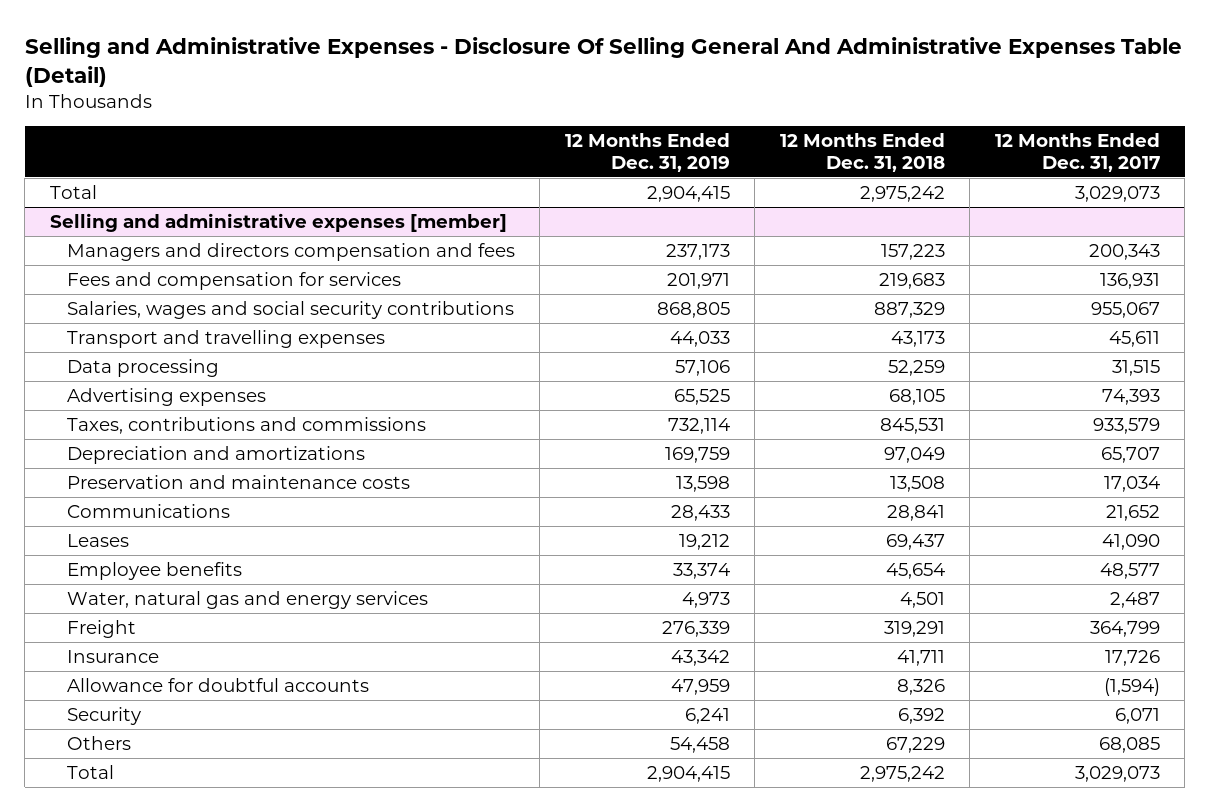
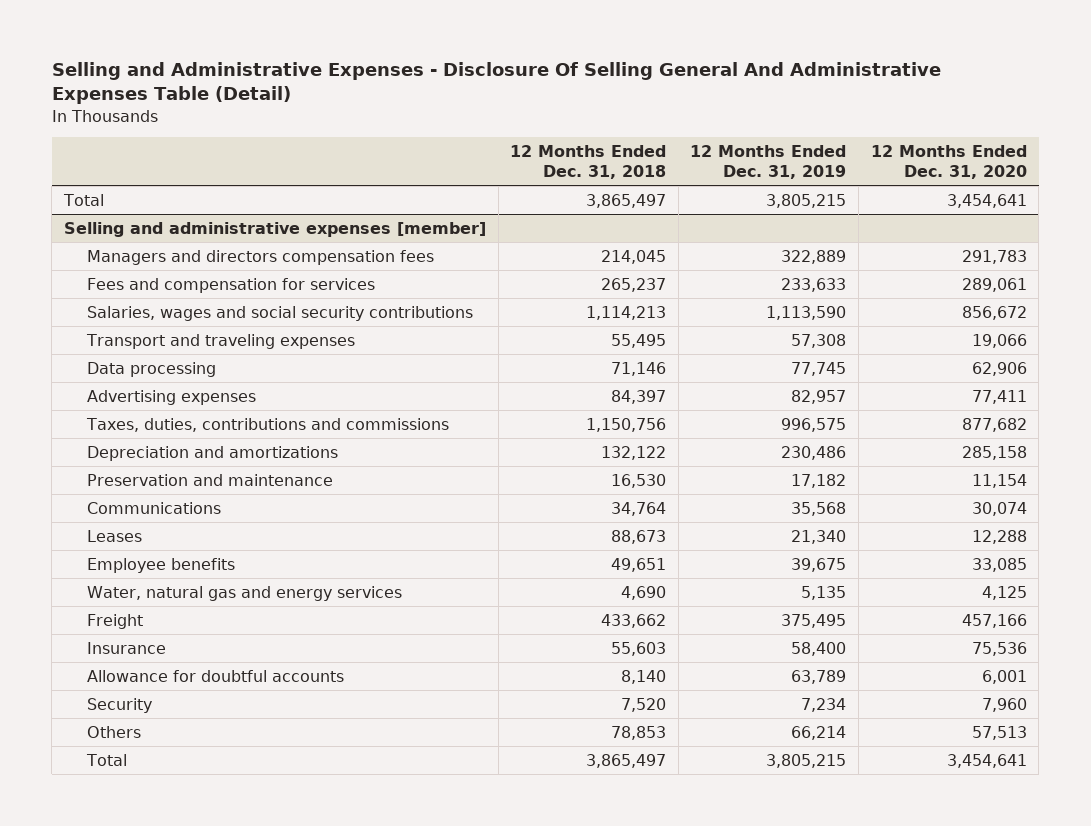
[994,133,1160,172] 12 Months Ended Dec. 31, 2017 -> none
none -> [870,144,1027,179] 12 Months Ended Dec. 31, 2020
[646,185,730,202] 2,904,415 -> [766,193,847,208] 3,805,215
[859,185,945,202] 2,975,242 -> [586,193,667,208] 3,865,497
[66,242,515,261] Managers and directors compensation and fees -> [87,249,435,265] Managers and directors compensation fees
[665,243,730,260] 237,173 -> [781,249,847,264] 322,889
[880,243,945,260] 157,223 -> [601,249,667,264] 214,045
[666,272,730,289] 201,971 -> [781,277,847,292] 233,633
[878,272,945,289] 219,683 -> [601,277,667,292] 265,237
[656,301,730,318] 868,805 -> [766,305,847,320] 1,113,590
[873,301,945,318] 887,329 -> [586,305,667,320] 1,114,213
[66,329,385,348] Transport and travelling expenses -> [86,333,356,349] Transport and traveling expenses
[669,330,730,347] 44,033 -> [791,333,847,348] 57,308
[890,330,945,347] 43,173 -> [611,333,667,348] 55,495
[674,359,730,376] 57,106 -> [791,361,847,376] 77,745
[887,359,945,376] 52,259 -> [611,361,667,376] 71,146
[673,388,730,405] 65,525 -> [791,389,847,404] 82,957
[888,388,945,405] 68,105 -> [611,389,667,404] 84,397
[66,416,426,434] Taxes, contributions and commissions -> [86,417,450,432] Taxes, duties, contributions and commissions
[667,417,730,434] 732,114 -> [781,417,847,432] 996,575
[879,417,945,434] 845,531 -> [586,417,667,432] 1,150,756
[664,446,730,463] 169,759 -> [781,445,847,460] 230,486
[883,446,945,463] 97,049 -> [601,445,667,460] 132,122
[66,474,410,489] Preservation and maintenance costs -> [87,473,334,486] Preservation and maintenance
[675,475,730,492] 13,598 -> [791,473,847,488] 17,182
[889,475,945,492] 13,508 -> [611,473,667,488] 16,530
[670,504,730,521] 28,433 -> [791,501,847,516] 35,568
[886,504,945,521] 28,841 -> [611,501,667,516] 34,764
[678,533,730,550] 19,212 -> [791,529,847,544] 21,340
[885,533,945,550] 69,437 -> [611,529,667,544] 88,673
[672,562,730,579] 33,374 -> [791,557,847,572] 39,675
[885,562,945,579] 45,654 -> [611,557,667,572] 49,651
[681,591,730,608] 4,973 -> [801,585,847,600] 5,135
[899,591,945,608] 4,501 -> [621,585,667,600] 4,690
[661,620,730,637] 276,339 -> [781,613,847,628] 375,495
[883,620,945,637] 319,291 -> [601,613,667,628] 433,662
[670,649,730,666] 43,342 -> [791,641,847,656] 58,400
[896,649,945,666] 41,711 -> [611,641,667,656] 55,603
[670,678,730,695] 47,959 -> [791,669,847,684] 63,789
[896,678,945,695] 8,326 -> [621,669,667,684] 8,140
[684,707,730,724] 6,241 -> [801,697,847,712] 7,234
[897,707,945,724] 6,392 -> [621,697,667,712] 7,520
[669,736,730,753] 54,458 -> [791,725,847,740] 66,214
[885,736,945,753] 67,229 -> [611,725,667,740] 78,853
[646,765,730,782] 2,904,415 -> [766,753,847,768] 3,805,215
[859,765,945,782] 2,975,242 -> [586,753,667,768] 3,865,497

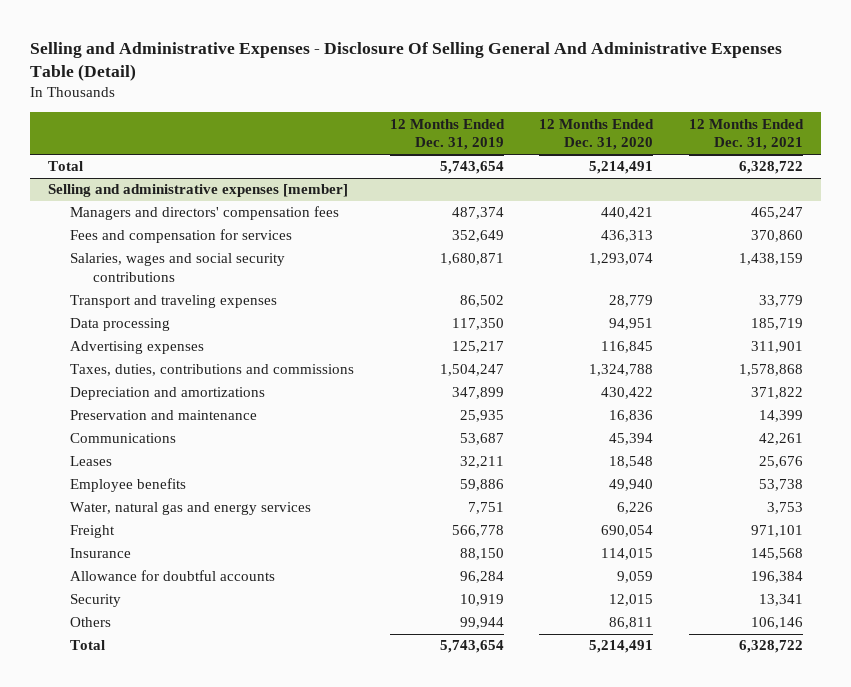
[510,144,667,179] 12 Months Ended Dec. 31, 2018 -> none
none -> [688,118,804,151] 12 Months Ended Dec. 31, 2021
[766,193,847,208] 3,805,215 -> [439,161,504,175] 5,743,654
[946,193,1027,208] 3,454,641 -> [589,161,654,175] 5,214,491
[87,249,435,265] Managers and directors compensation fees -> [70,206,340,221] Managers and directors' compensation fees
[781,249,847,264] 322,889 -> [451,207,504,220] 487,374
[961,249,1027,264] 291,783 -> [601,207,654,220] 440,421
[781,277,847,292] 233,633 -> [451,230,504,243] 352,649
[961,277,1027,292] 289,061 -> [601,230,654,243] 436,313
[766,305,847,320] 1,113,590 -> [439,253,504,266] 1,680,871
[961,305,1027,320] 856,672 -> [589,253,654,266] 1,293,074
[791,333,847,348] 57,308 -> [459,295,504,308] 86,502
[971,333,1027,348] 19,066 -> [609,295,654,308] 28,779
[791,361,847,376] 77,745 -> [451,318,504,331] 117,350
[971,361,1027,376] 62,906 -> [609,318,654,331] 94,951
[791,389,847,404] 82,957 -> [451,341,504,354] 125,217
[971,389,1027,404] 77,411 -> [601,341,654,354] 116,845
[781,417,847,432] 996,575 -> [439,364,504,377] 1,504,247
[961,417,1027,432] 877,682 -> [589,364,654,377] 1,324,788
[781,445,847,460] 230,486 -> [451,387,504,400] 347,899
[961,445,1027,460] 285,158 -> [601,387,654,400] 430,422
[791,473,847,488] 17,182 -> [459,410,504,423] 25,935
[971,473,1027,488] 11,154 -> [609,410,654,423] 16,836
[791,501,847,516] 35,568 -> [459,433,504,446] 53,687
[971,501,1027,516] 30,074 -> [609,433,654,446] 45,394
[791,529,847,544] 21,340 -> [459,456,504,469] 32,211
[971,529,1027,544] 12,288 -> [609,456,654,469] 18,548
[791,557,847,572] 39,675 -> [459,479,504,492] 59,886
[971,557,1027,572] 33,085 -> [609,479,654,492] 49,940
[801,585,847,600] 5,135 -> [467,502,504,515] 7,751
[981,585,1027,600] 4,125 -> [617,502,654,515] 6,226
[781,613,847,628] 375,495 -> [451,525,504,538] 566,778
[961,613,1027,628] 457,166 -> [601,525,654,538] 690,054
[791,641,847,656] 58,400 -> [459,548,504,561] 88,150
[971,641,1027,656] 75,536 -> [601,548,654,561] 114,015
[791,669,847,684] 63,789 -> [459,571,504,584] 96,284
[981,669,1027,684] 6,001 -> [617,571,654,584] 9,059
[801,697,847,712] 7,234 -> [459,594,504,607] 10,919
[981,697,1027,712] 7,960 -> [609,594,654,607] 12,015
[791,725,847,740] 66,214 -> [459,617,504,630] 99,944
[971,725,1027,740] 57,513 -> [609,617,654,630] 86,811
[766,753,847,768] 3,805,215 -> [439,640,504,654] 5,743,654
[946,753,1027,768] 3,454,641 -> [589,640,654,654] 5,214,491

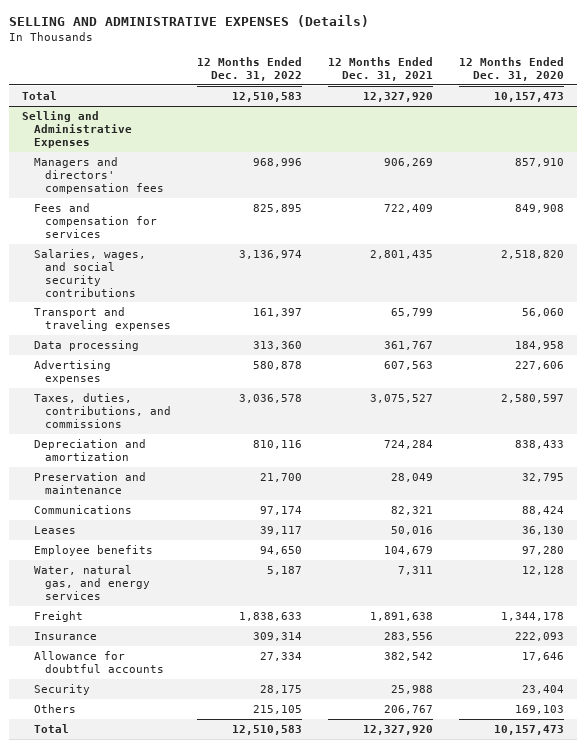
[30,41,783,81] Selling and Administrative Expenses - Disclosure Of Selling General And Administrative Expenses Table (Detail) -> [8,15,369,28] SELLING AND ADMINISTRATIVE EXPENSES (Details)
[389,118,505,151] 12 Months Ended Dec. 31, 2019 -> none
none -> [197,57,303,82] 12 Months Ended Dec. 31, 2022
[589,161,654,175] 5,214,491 -> [494,91,565,102] 10,157,473
[738,161,803,175] 6,328,722 -> [363,91,434,102] 12,327,920
[47,184,348,198] Selling and administrative expenses [member] -> [21,110,132,148] Selling and Administrative Expenses
[601,207,654,220] 440,421 -> [515,157,565,167] 857,910
[750,207,803,220] 465,247 -> [384,157,434,167] 906,269
[601,230,654,243] 436,313 -> [515,203,565,213] 849,908
[750,230,803,243] 370,860 -> [384,203,434,213] 722,409
[70,253,286,283] Salaries, wages and social security contributions -> [33,248,146,297] Salaries, wages, and social security contributions
[589,253,654,266] 1,293,074 -> [501,249,565,259] 2,518,820
[738,253,803,266] 1,438,159 -> [370,249,434,259] 2,801,435
[609,295,654,308] 28,779 -> [522,307,565,317] 56,060
[758,295,803,308] 33,779 -> [391,307,434,317] 65,799
[609,318,654,331] 94,951 -> [515,340,565,350] 184,958
[750,318,803,331] 185,719 -> [384,340,434,350] 361,767
[601,341,654,354] 116,845 -> [515,360,565,370] 227,606
[750,341,803,354] 311,901 -> [384,360,434,370] 607,563
[70,364,355,377] Taxes, duties, contributions and commissions -> [33,392,172,428] Taxes, duties, contributions, and commissions
[589,364,654,377] 1,324,788 -> [501,393,565,403] 2,580,597
[738,364,803,377] 1,578,868 -> [370,393,434,403] 3,075,527
[70,387,266,401] Depreciation and amortizations -> [33,438,146,461] Depreciation and amortization
[601,387,654,400] 430,422 -> [515,439,565,449] 838,433
[750,387,803,400] 371,822 -> [384,439,434,449] 724,284
[609,410,654,423] 16,836 -> [522,472,565,482] 32,795
[758,410,803,423] 14,399 -> [391,472,434,482] 28,049
[609,433,654,446] 45,394 -> [522,505,565,515] 88,424
[758,433,803,446] 42,261 -> [391,505,434,515] 82,321
[609,456,654,469] 18,548 -> [522,525,565,535] 36,130
[758,456,803,469] 25,676 -> [391,525,434,535] 50,016
[609,479,654,492] 49,940 -> [522,545,565,555] 97,280
[758,479,803,492] 53,738 -> [384,545,434,555] 104,679
[70,502,312,516] Water, natural gas and energy services -> [33,564,151,600] Water, natural gas, and energy services
[617,502,654,515] 6,226 -> [522,565,565,575] 12,128
[766,502,803,515] 3,753 -> [398,565,434,575] 7,311
[601,525,654,538] 690,054 -> [501,611,565,621] 1,344,178
[750,525,803,538] 971,101 -> [370,611,434,621] 1,891,638
[601,548,654,561] 114,015 -> [515,631,565,641] 222,093
[750,548,803,561] 145,568 -> [384,631,434,641] 283,556
[617,571,654,584] 9,059 -> [522,651,565,661] 17,646
[750,571,803,584] 196,384 -> [384,651,434,661] 382,542
[609,594,654,607] 12,015 -> [522,684,565,694] 23,404
[758,594,803,607] 13,341 -> [391,684,434,694] 25,988
[609,617,654,630] 86,811 -> [515,704,565,714] 169,103
[750,617,803,630] 106,146 -> [384,704,434,714] 206,767
[589,640,654,654] 5,214,491 -> [494,724,565,735] 10,157,473
[738,640,803,654] 6,328,722 -> [363,724,434,735] 12,327,920

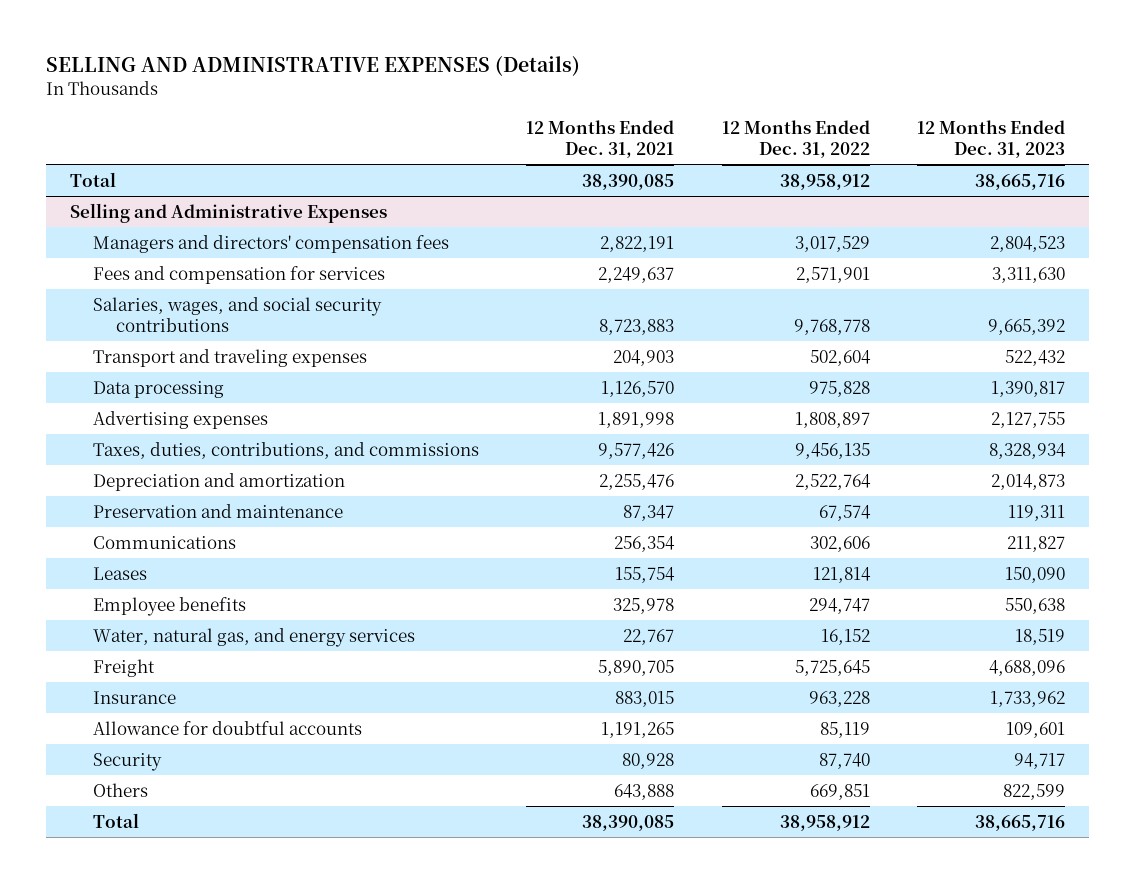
[459,57,565,82] 12 Months Ended Dec. 31, 2020 -> none
none -> [917,120,1066,159] 12 Months Ended Dec. 31, 2023
[232,91,303,102] 12,510,583 -> [779,173,870,190] 38,958,912
[363,91,434,102] 12,327,920 -> [582,173,675,190] 38,390,085
[253,157,303,167] 968,996 -> [794,235,870,252] 3,017,529
[384,157,434,167] 906,269 -> [600,235,675,252] 2,822,191
[253,203,303,213] 825,895 -> [795,266,870,283] 2,571,901
[384,203,434,213] 722,409 -> [598,266,675,283] 2,249,637
[239,249,303,259] 3,136,974 -> [793,318,870,335] 9,768,778
[370,249,434,259] 2,801,435 -> [599,318,675,335] 8,723,883
[253,307,303,317] 161,397 -> [809,349,871,366] 502,604
[391,307,434,317] 65,799 -> [613,349,675,366] 204,903
[253,340,303,350] 313,360 -> [808,380,870,397] 975,828
[384,340,434,350] 361,767 -> [601,380,675,397] 1,126,570
[253,360,303,370] 580,878 -> [794,411,870,428] 1,808,897
[384,360,434,370] 607,563 -> [598,411,675,428] 1,891,998
[239,393,303,403] 3,036,578 -> [794,442,870,459] 9,456,135
[370,393,434,403] 3,075,527 -> [598,442,675,459] 9,577,426
[253,439,303,449] 810,116 -> [794,473,871,490] 2,522,764
[384,439,434,449] 724,284 -> [599,473,675,490] 2,255,476
[260,472,303,482] 21,700 -> [818,504,871,521] 67,574
[391,472,434,482] 28,049 -> [623,504,675,521] 87,347
[260,505,303,515] 97,174 -> [809,535,870,552] 302,606
[391,505,434,515] 82,321 -> [614,535,676,552] 256,354
[260,525,303,535] 39,117 -> [812,566,871,583] 121,814
[391,525,434,535] 50,016 -> [615,566,676,583] 155,754
[260,545,303,555] 94,650 -> [808,597,870,614] 294,747
[384,545,434,555] 104,679 -> [613,597,675,614] 325,978
[267,565,303,575] 5,187 -> [820,628,870,645] 16,152
[398,565,434,575] 7,311 -> [623,628,675,645] 22,767
[239,611,303,621] 1,838,633 -> [794,659,870,676] 5,725,645
[370,611,434,621] 1,891,638 -> [598,659,675,676] 5,890,705
[253,631,303,641] 309,314 -> [808,690,870,707] 963,228
[384,631,434,641] 283,556 -> [615,690,675,707] 883,015
[260,651,303,661] 27,334 -> [819,721,870,738] 85,119
[384,651,434,661] 382,542 -> [601,721,675,738] 1,191,265
[260,684,303,694] 28,175 -> [818,752,870,769] 87,740
[391,684,434,694] 25,988 -> [622,752,675,769] 80,928
[253,704,303,714] 215,105 -> [809,783,870,800] 669,851
[384,704,434,714] 206,767 -> [614,783,675,800] 643,888
[232,724,303,735] 12,510,583 -> [779,814,870,831] 38,958,912
[363,724,434,735] 12,327,920 -> [582,814,675,831] 38,390,085

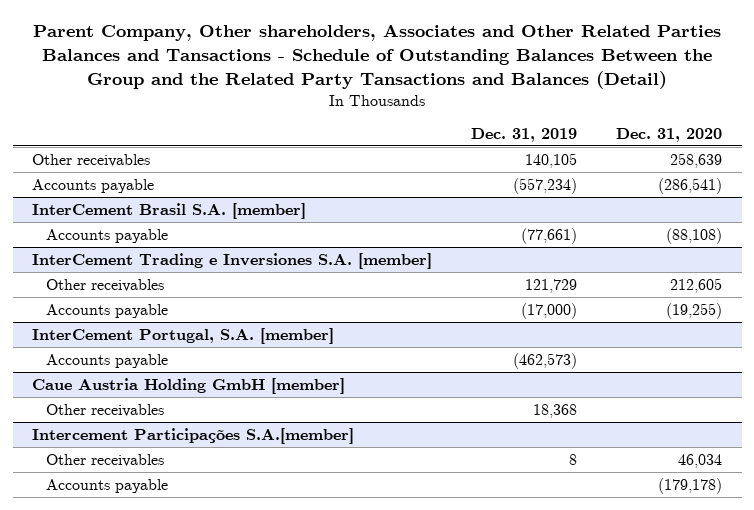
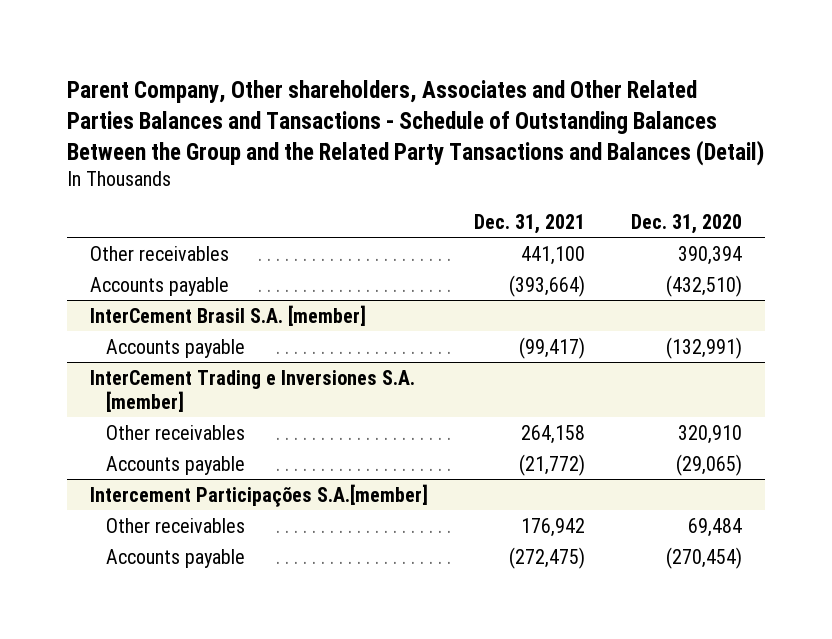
[471,127,578,142] Dec. 31, 2019 -> none
none -> [474,213,586,234] Dec. 31, 2021
[670,152,723,168] 258,639 -> [678,245,743,265] 390,394
[658,177,723,194] (286,541) -> [666,274,743,297] (432,510)
[666,227,723,244] (88,108) -> [666,336,743,359] (132,991)
[32,327,335,344] InterCement Portugal, S.A. [member] -> none
[45,353,168,368] Accounts payable -> none
[32,377,346,394] Caue Austria Holding GmbH [member] -> none
[45,403,164,417] Other receivables -> none
[670,277,723,293] 212,605 -> [678,424,743,444] 320,910
[666,302,723,319] (19,255) -> [676,453,743,476] (29,065)
[678,453,723,468] 46,034 -> [688,517,743,537] 69,484
[658,477,723,494] (179,178) -> [666,546,743,569] (270,454)

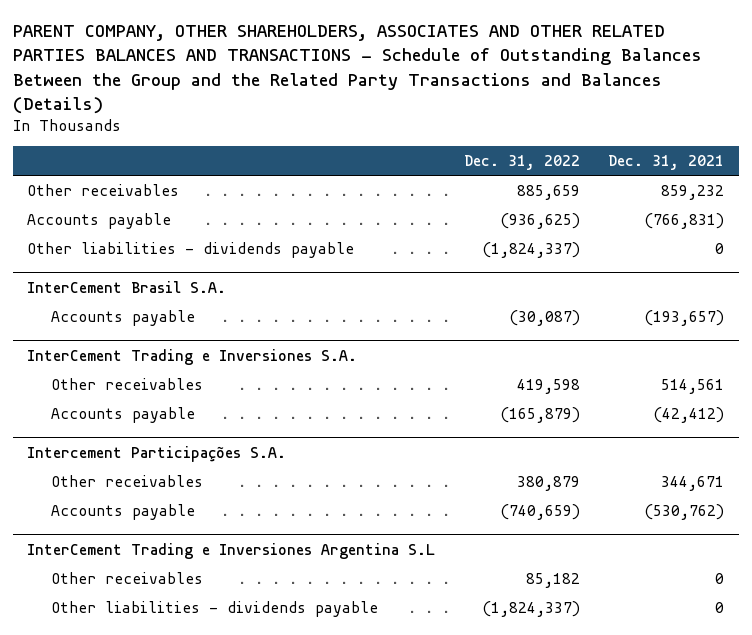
[67,79,765,166] Parent Company, Other shareholders, Associates and Other Related Parties Balances and Tansactions - Schedule of Outstanding Balances Between the Group and the Related Party Tansactions and Balances (Detail) -> [13,25,703,114] PARENT COMPANY, OTHER SHAREHOLDERS, ASSOCIATES AND OTHER RELATED PARTIES BALANCES AND TRANSACTIONS - Schedule of Outstanding Balances Between the Group and the Related Party Transactions and Balances (Details)
[631,213,743,234] Dec. 31, 2020 -> none
none -> [463,155,580,171] Dec. 31, 2022
[521,245,586,265] 441,100 -> [661,184,725,200] 859,232
[509,274,586,297] (393,664) -> [644,212,725,229] (766,831)
none -> [27,241,355,258] Other liabilities - dividends payable
[90,304,367,326] InterCement Brasil S.A. [member] -> [27,280,227,293] InterCement Brasil S.A.
[519,336,586,359] (99,417) -> [644,309,725,326] (193,657)
[90,369,416,412] InterCement Trading e Inversiones S.A. [member] -> [27,348,358,365] InterCement Trading e Inversiones S.A.
[521,424,586,444] 264,158 -> [661,378,725,394] 514,561
[519,453,586,476] (21,772) -> [653,406,725,423] (42,412)
[90,483,429,507] Intercement Participações S.A.[member] -> [27,445,287,462] Intercement Participações S.A.
[521,517,586,537] 176,942 -> [661,475,725,491] 344,671
[509,546,586,569] (272,475) -> [644,503,725,520] (530,762)
none -> [27,542,436,559] InterCement Trading e Inversiones Argentina S.L
none -> [50,571,203,584] Other receivables
none -> [50,600,378,617] Other liabilities - dividends payable

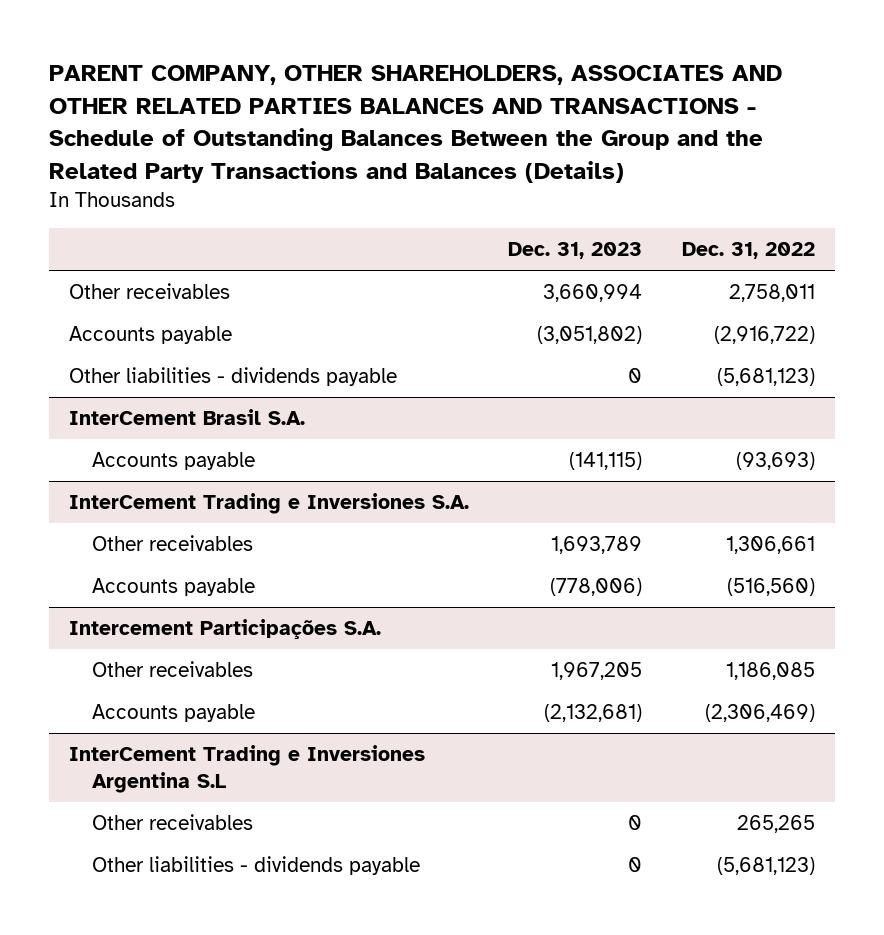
[608,155,725,171] Dec. 31, 2021 -> none
none -> [508,241,643,259] Dec. 31, 2023
[516,184,580,200] 885,659 -> [729,284,816,303] 2,758,011
[499,212,580,229] (936,625) -> [714,326,816,345] (2,916,722)
[481,241,580,258] (1,824,337) -> [717,368,816,387] (5,681,123)
[508,309,580,326] (30,087) -> [736,452,816,471] (93,693)
[516,378,580,394] 419,598 -> [726,536,816,555] 1,306,661
[499,406,580,423] (165,879) -> [727,578,816,597] (516,560)
[516,475,580,491] 380,879 -> [726,662,816,681] 1,186,085
[499,503,580,520] (740,659) -> [705,704,816,723] (2,306,469)
[525,572,580,588] 85,182 -> [737,815,816,834] 265,265
[481,600,580,617] (1,824,337) -> [717,857,816,876] (5,681,123)

